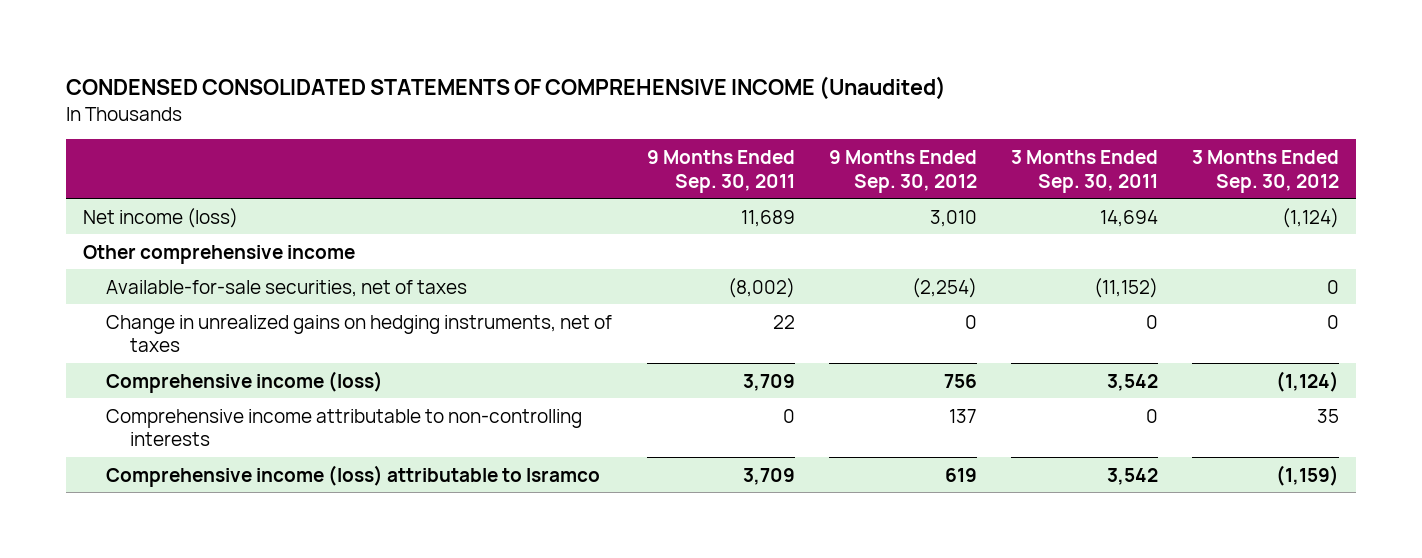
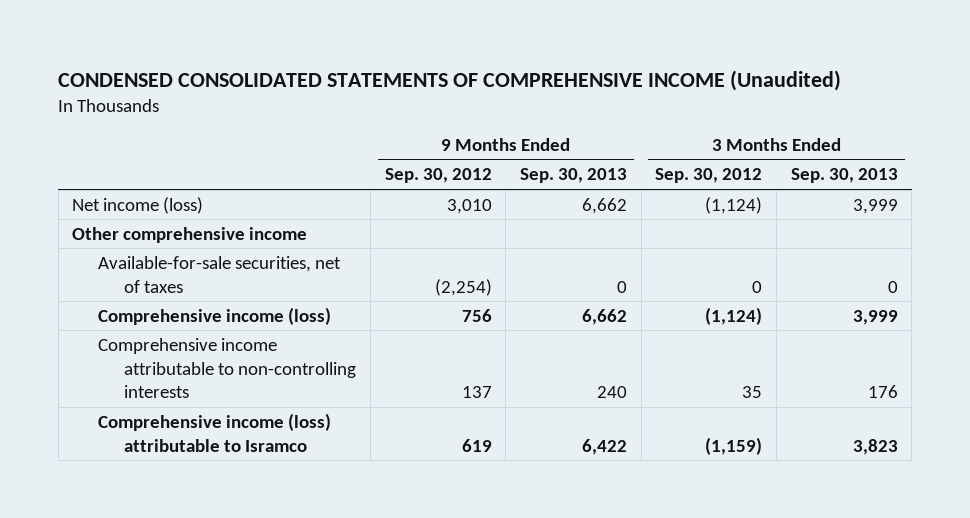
[646,149,795,193] 9 Months Ended Sep. 30, 2011 -> none
[1010,149,1158,193] 3 Months Ended Sep. 30, 2011 -> none
none -> [520,168,628,184] Sep. 30, 2013
none -> [790,168,898,184] Sep. 30, 2013
[106,314,613,353] Change in unrealized gains on hedging instruments, net of taxes -> none

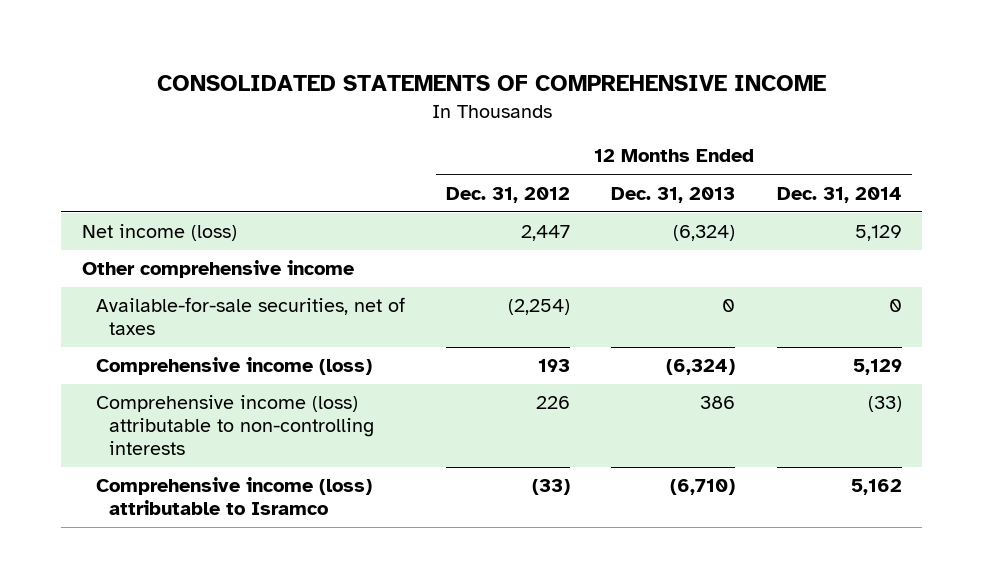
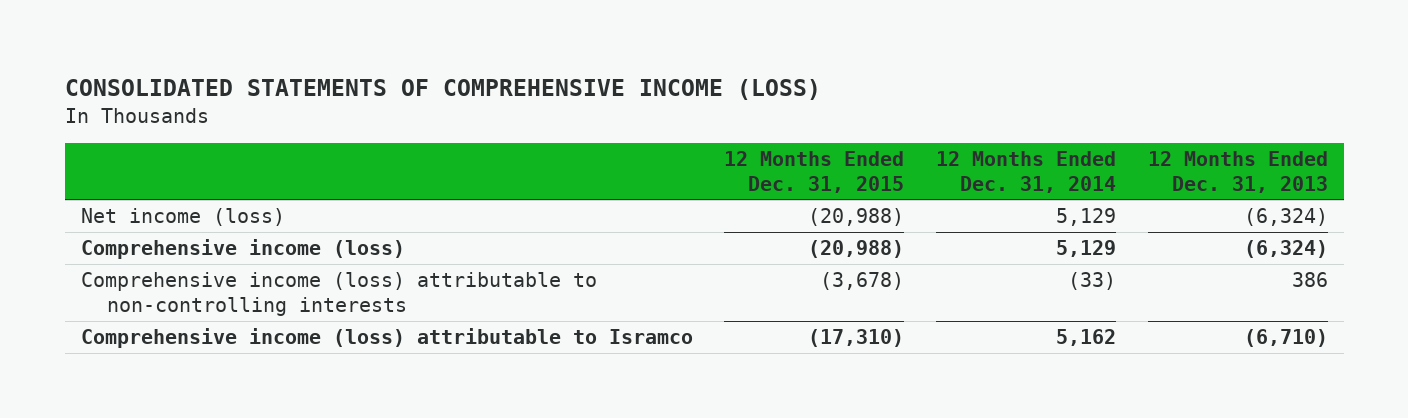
[156,75,826,92] CONSOLIDATED STATEMENTS OF COMPREHENSIVE INCOME -> [64,78,821,100] CONSOLIDATED STATEMENTS OF COMPREHENSIVE INCOME (LOSS)
[446,186,571,203] Dec. 31, 2012 -> none
none -> [724,151,905,193] 12 Months Ended Dec. 31, 2015
[81,260,354,279] Other comprehensive income -> none
[95,297,405,336] Available-for-sale securities, net of taxes -> none

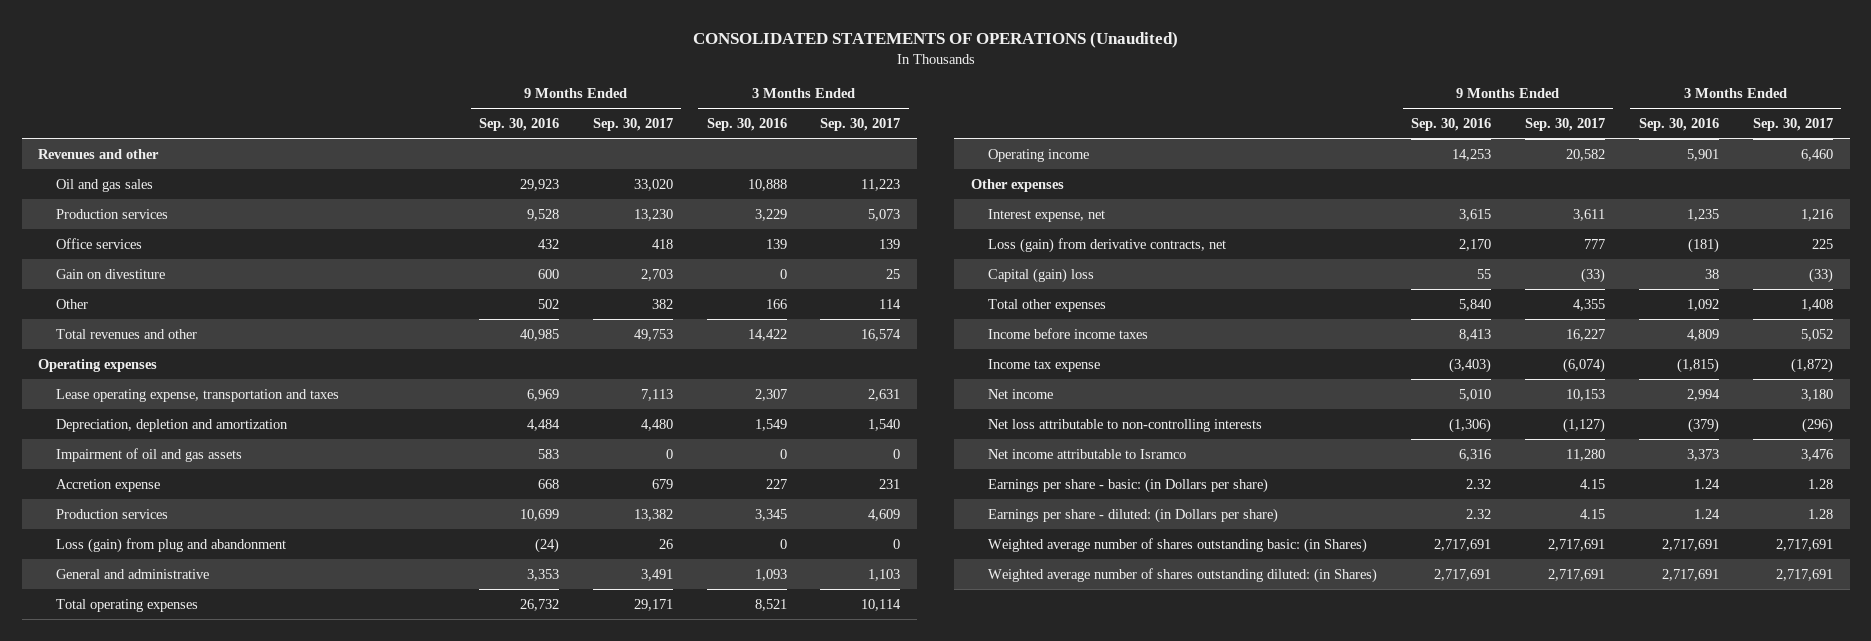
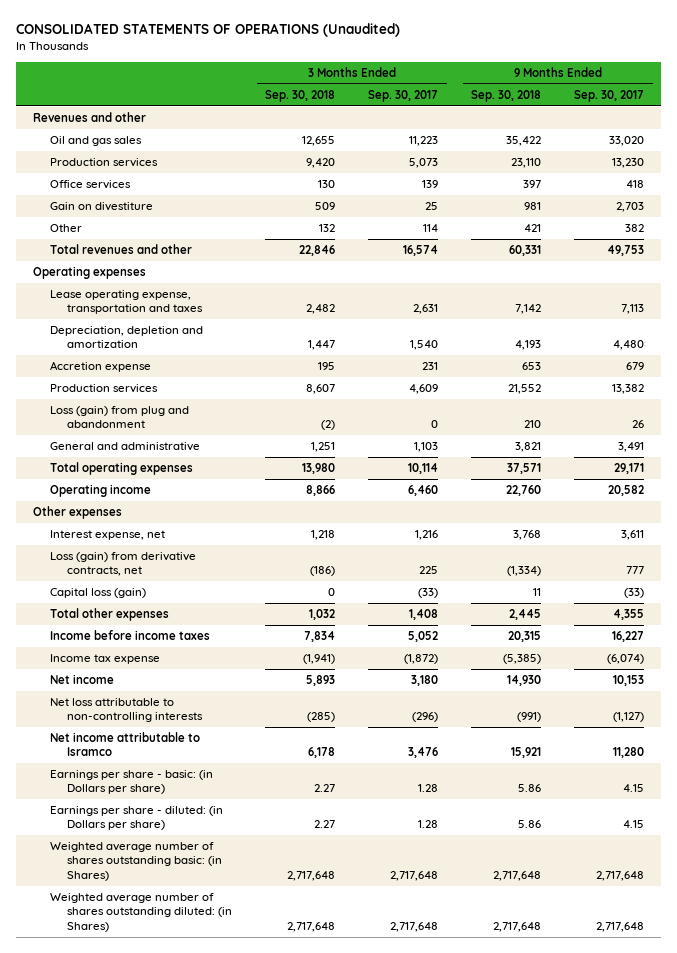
[479,118,560,132] Sep. 30, 2016 -> none
[706,118,787,132] Sep. 30, 2016 -> none
none -> [265,89,336,102] Sep. 30, 2018
none -> [471,89,542,102] Sep. 30, 2018
[56,447,243,462] Impairment of oil and gas assets -> none
[988,267,1095,283] Capital (gain) loss -> [50,588,147,599] Capital loss (gain)
[1548,538,1606,551] 2,717,691 -> [596,870,645,881] 2,717,648
[1775,538,1833,551] 2,717,691 -> [390,870,439,881] 2,717,648
[1548,568,1606,581] 2,717,691 -> [596,921,645,932] 2,717,648
[1775,568,1833,581] 2,717,691 -> [390,921,439,932] 2,717,648

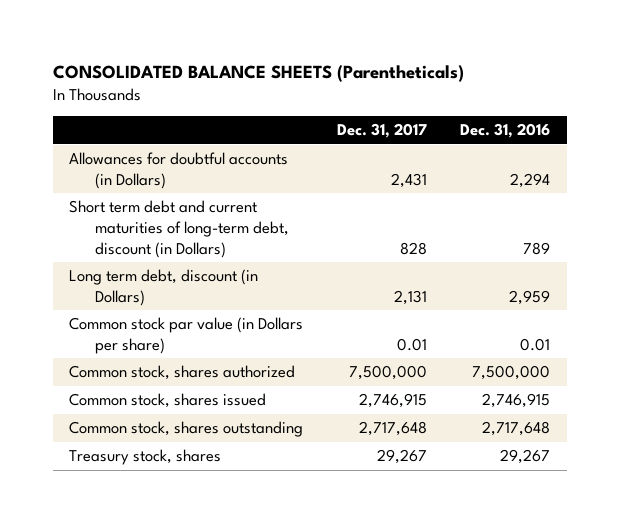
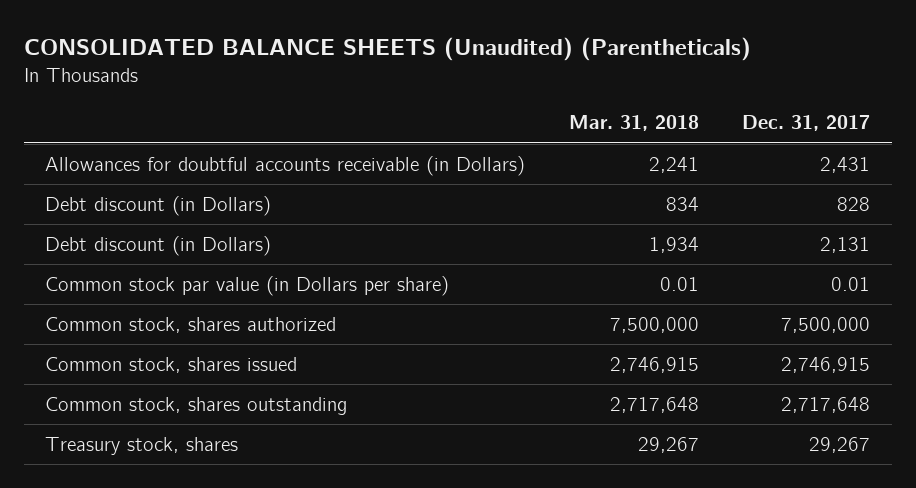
[52,64,464,82] CONSOLIDATED BALANCE SHEETS (Parentheticals) -> [23,36,751,61] CONSOLIDATED BALANCE SHEETS (Unaudited) (Parentheticals)
[460,123,551,139] Dec. 31, 2016 -> none
none -> [568,115,699,132] Mar. 31, 2018
[69,152,289,189] Allowances for doubtful accounts (in Dollars) -> [45,156,526,177] Allowances for doubtful accounts receivable (in Dollars)
[69,200,289,258] Short term debt and current maturities of long-term debt, discount (in Dollars) -> [45,196,272,217] Debt discount (in Dollars)
[69,269,259,306] Long term debt, discount (in Dollars) -> [45,236,272,257] Debt discount (in Dollars)

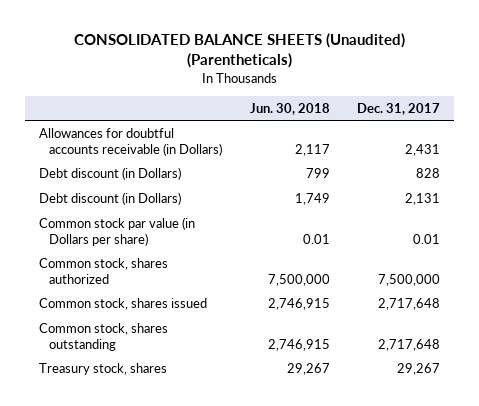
[568,115,699,132] Mar. 31, 2018 -> none
none -> [249,102,330,115] Jun. 30, 2018
[781,357,871,374] 2,746,915 -> [378,297,441,310] 2,717,648

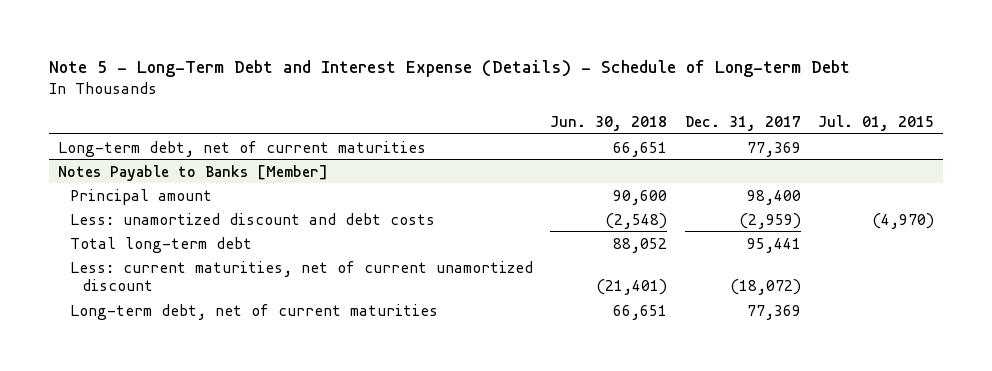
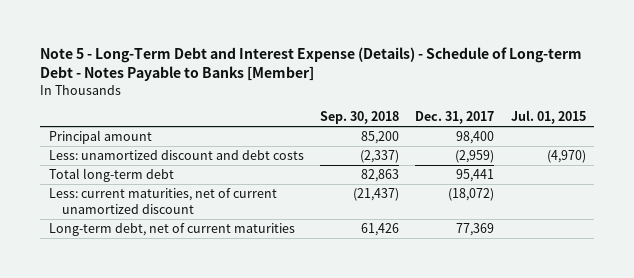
[49,60,851,78] Note 5 - Long-Term Debt and Interest Expense (Details) - Schedule of Long-term Debt -> [40,47,583,82] Note 5 - Long-Term Debt and Interest Expense (Details) - Schedule of Long-term Debt - Notes Payable to Banks [Member]
[550,115,668,131] Jun. 30, 2018 -> none
none -> [319,111,399,125] Sep. 30, 2018
[58,140,427,157] Long-term debt, net of current maturities -> none
[58,164,329,181] Notes Payable to Banks [Member] -> none

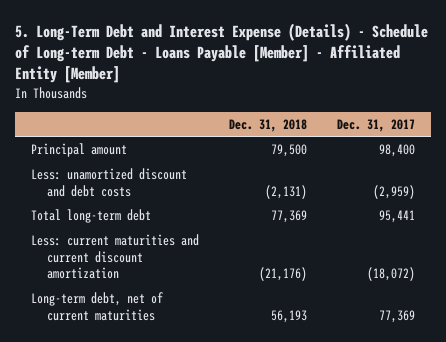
[40,47,583,82] Note 5 - Long-Term Debt and Interest Expense (Details) - Schedule of Long-term Debt - Notes Payable to Banks [Member] -> [15,22,429,84] 5. Long-Term Debt and Interest Expense (Details) - Schedule of Long-term Debt - Loans Payable [Member] - Affiliated Entity [Member]
[319,111,399,125] Sep. 30, 2018 -> none
[510,110,586,125] Jul. 01, 2015 -> none
none -> [228,118,307,132] Dec. 31, 2018
[48,187,277,214] Less: current maturities, net of current unamortized discount -> [30,234,199,280] Less: current maturities and current discount amortization

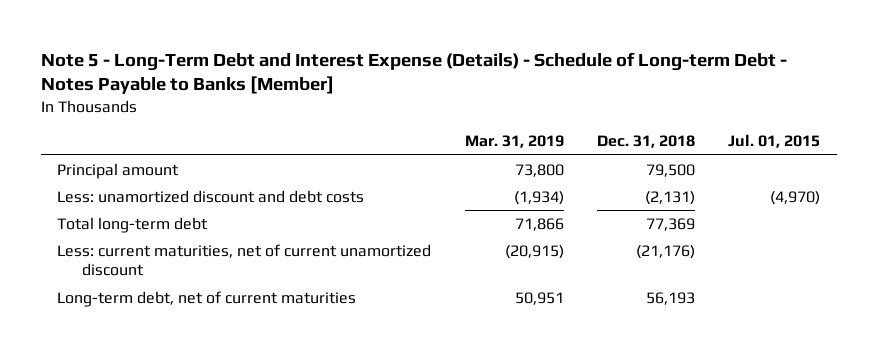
[15,22,429,84] 5. Long-Term Debt and Interest Expense (Details) - Schedule of Long-term Debt - Loans Payable [Member] - Affiliated Entity [Member] -> [40,51,787,95] Note 5 - Long-Term Debt and Interest Expense (Details) - Schedule of Long-term Debt - Notes Payable to Banks [Member]
[337,118,416,132] Dec. 31, 2017 -> none
none -> [464,135,564,149] Mar. 31, 2019
none -> [727,134,820,149] Jul. 01, 2015
[30,234,199,280] Less: current maturities and current discount amortization -> [57,243,432,277] Less: current maturities, net of current unamortized discount

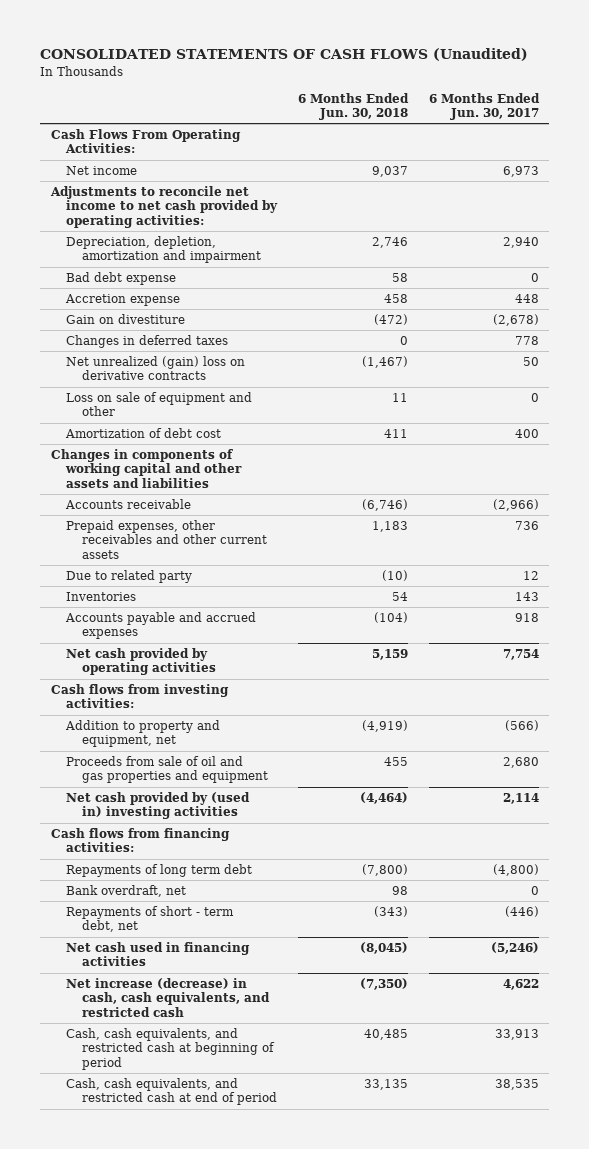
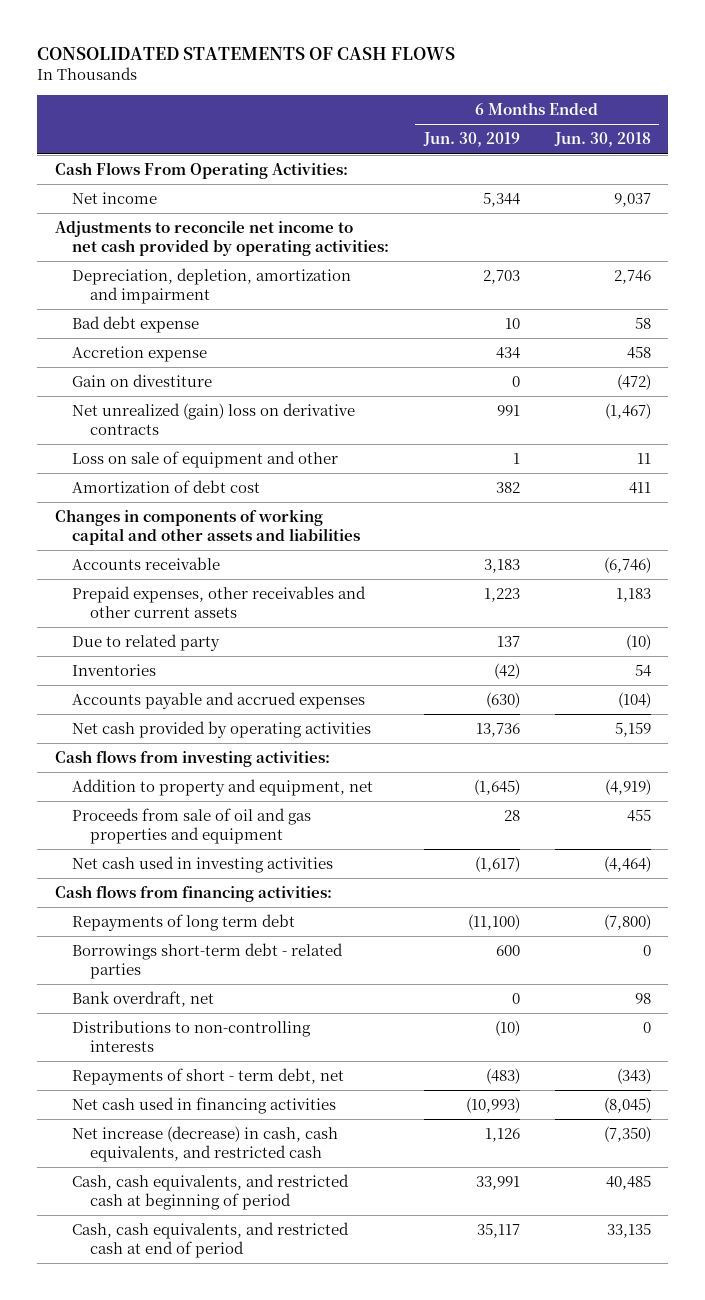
[40,48,529,62] CONSOLIDATED STATEMENTS OF CASH FLOWS (Unaudited) -> [37,47,456,61] CONSOLIDATED STATEMENTS OF CASH FLOWS
[428,92,540,121] 6 Months Ended Jun. 30, 2017 -> none
none -> [423,132,521,148] Jun. 30, 2019
[66,335,229,349] Changes in deferred taxes -> none
[66,792,251,820] Net cash provided by (used in) investing activities -> [72,855,334,873] Net cash used in investing activities
none -> [72,942,344,979] Borrowings short-term debt - related parties
none -> [72,1019,312,1052] Distributions to non-controlling interests

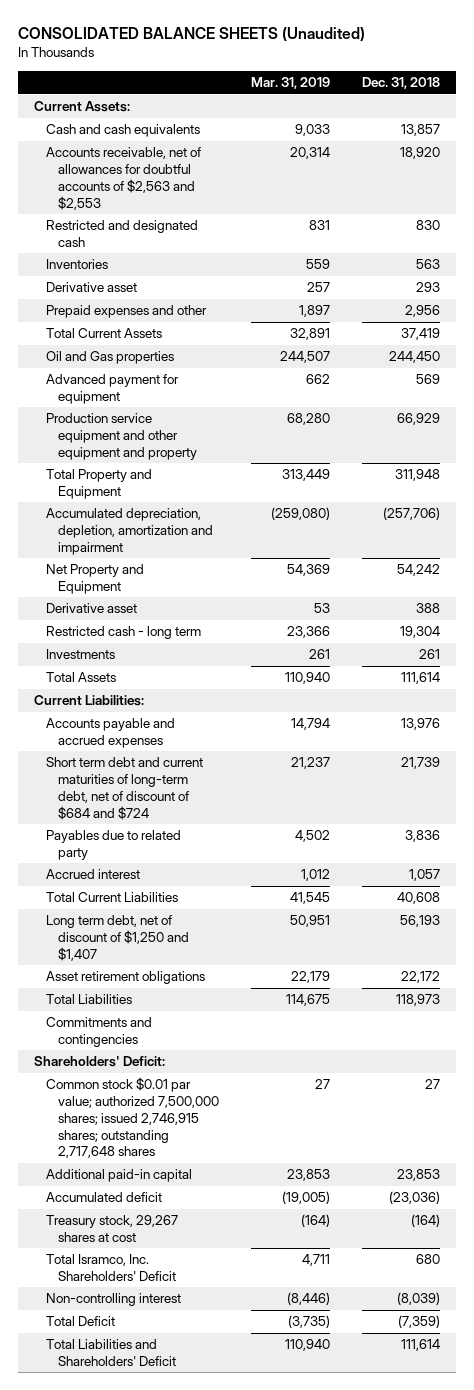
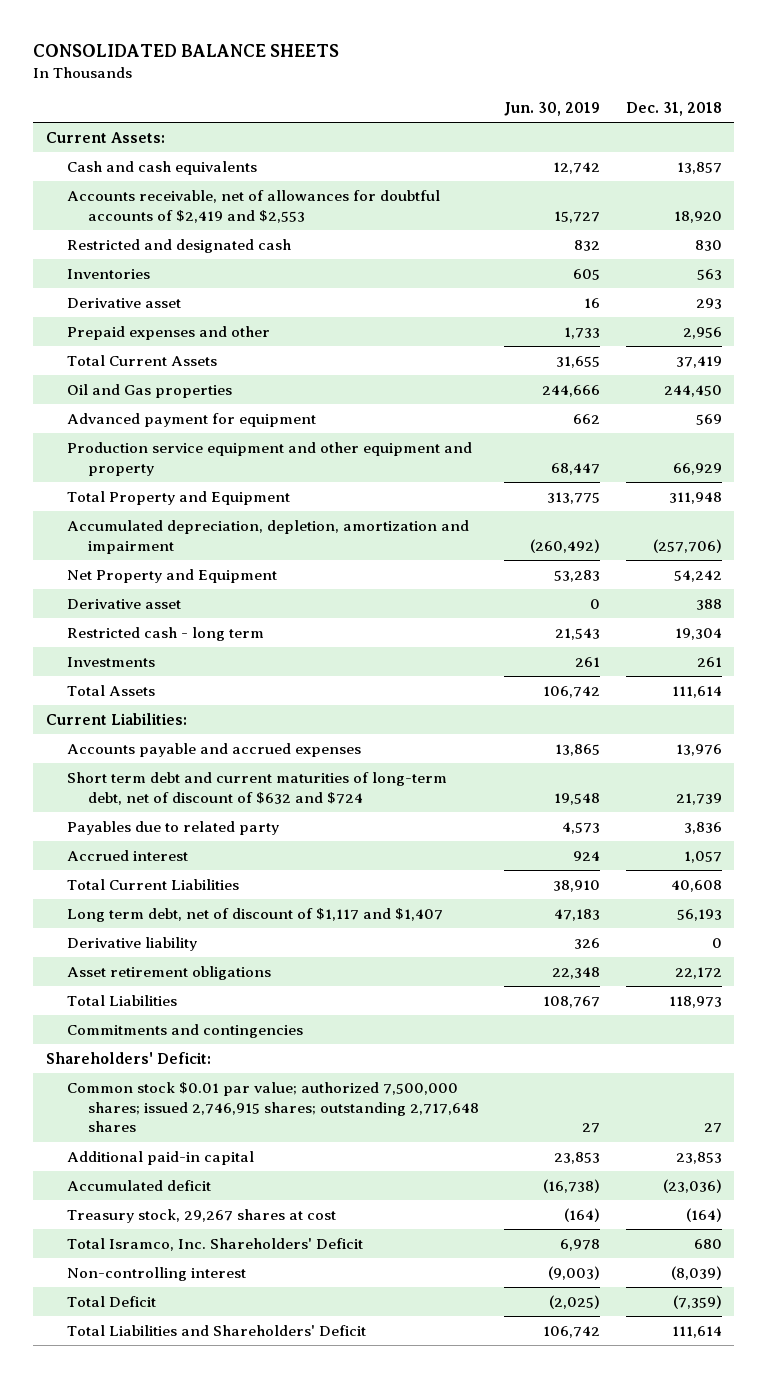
[18,27,366,43] CONSOLIDATED BALANCE SHEETS (Unaudited) -> [32,43,339,57] CONSOLIDATED BALANCE SHEETS
[250,77,330,90] Mar. 31, 2019 -> none
none -> [504,102,601,117] Jun. 30, 2019
[45,147,201,210] Accounts receivable, net of allowances for doubtful accounts of $2,563 and $2,553 -> [66,190,440,223] Accounts receivable, net of allowances for doubtful accounts of $2,419 and $2,553
[45,757,203,820] Short term debt and current maturities of long-term debt, net of discount of $684 and $724 -> [66,772,447,805] Short term debt and current maturities of long-term debt, net of discount of $632 and $724
[45,915,189,961] Long term debt, net of discount of $1,250 and $1,407 -> [66,908,443,923] Long term debt, net of discount of $1,117 and $1,407
none -> [66,937,197,952] Derivative liability

